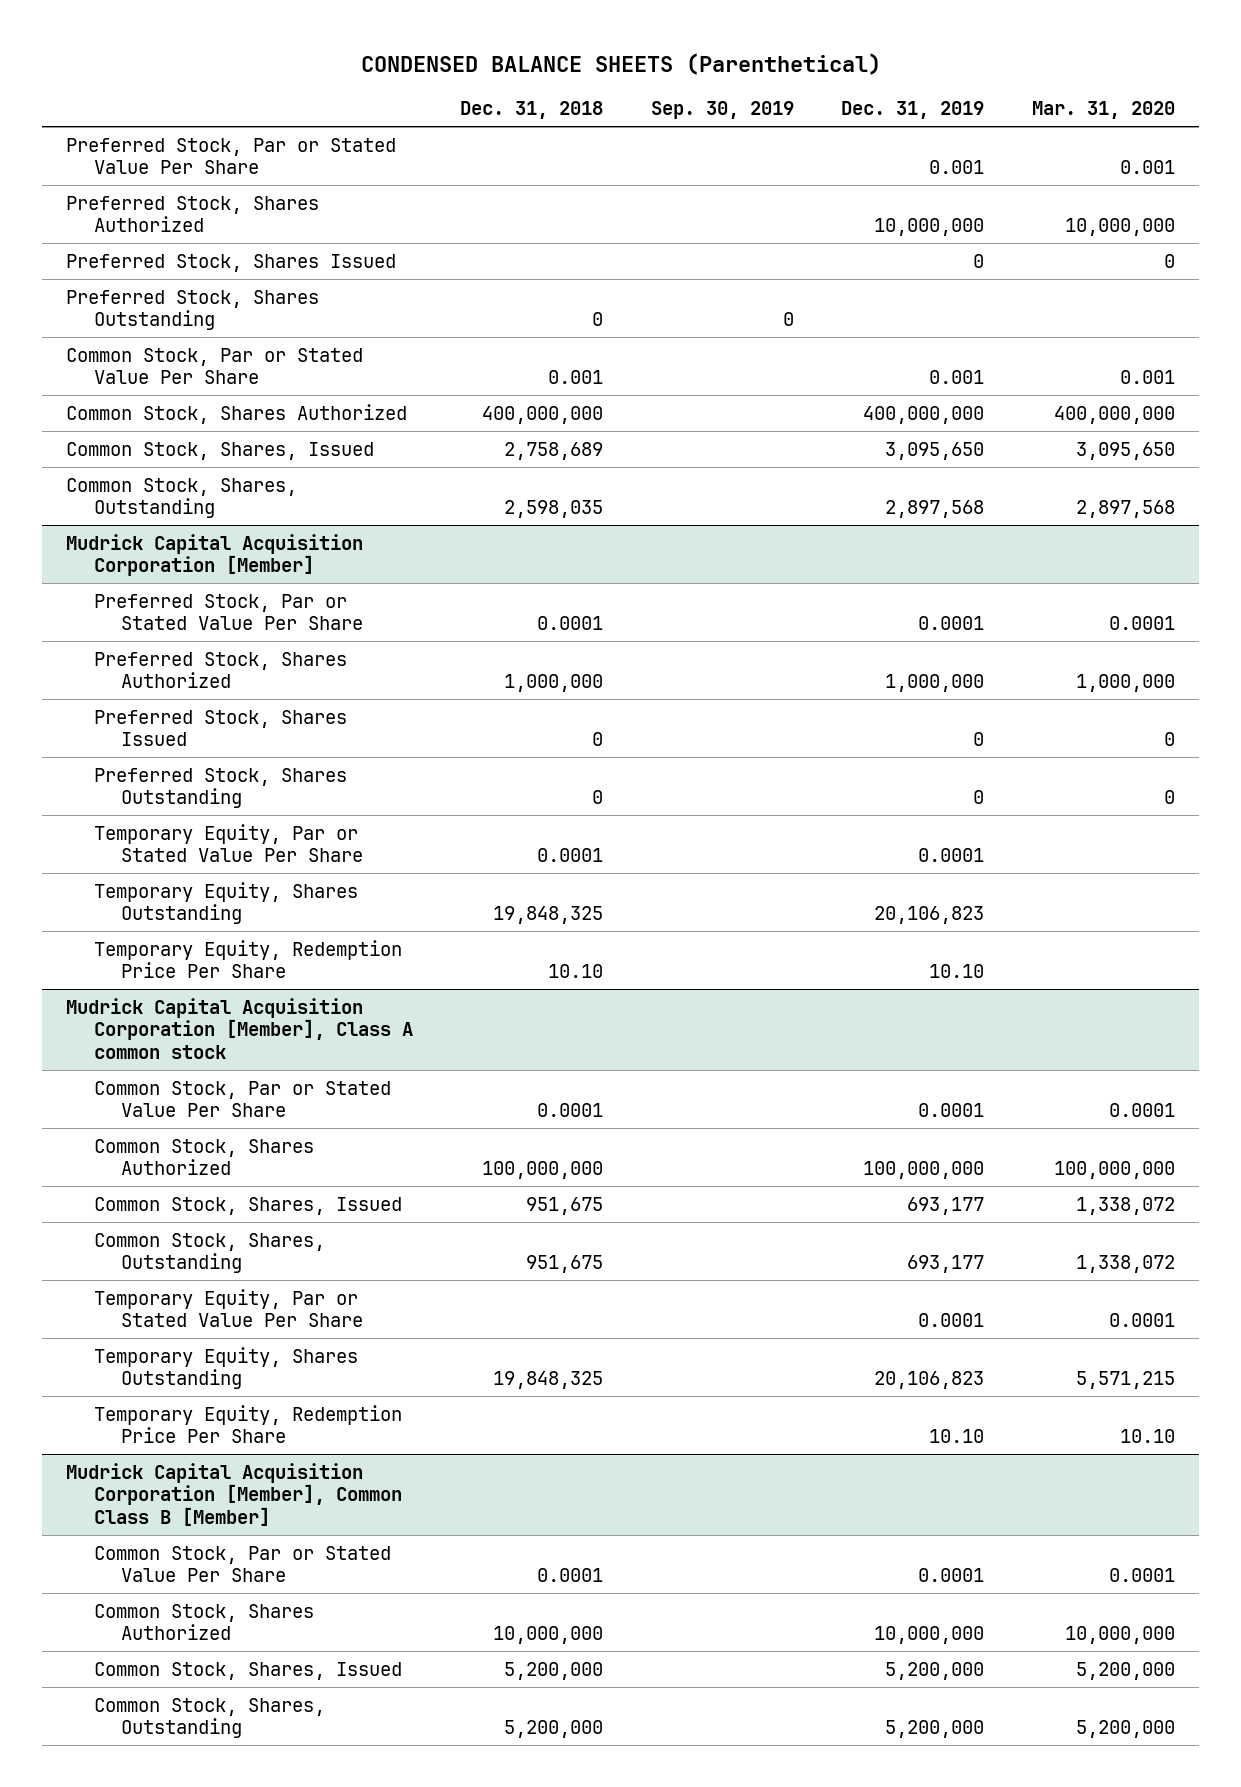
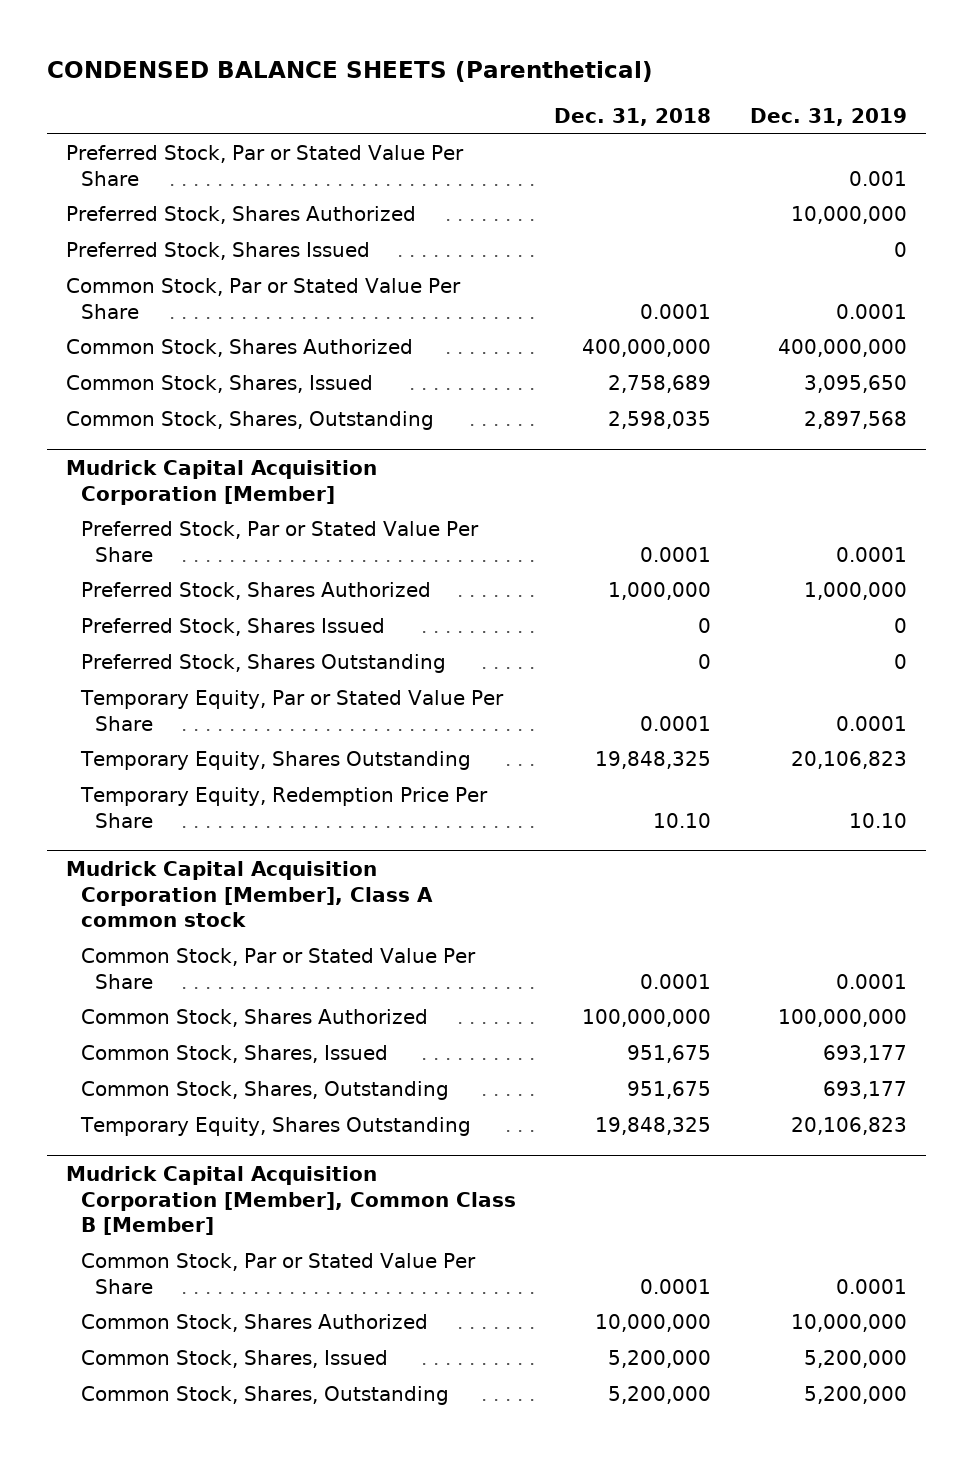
[650,101,794,120] Sep. 30, 2019 -> none
[1031,101,1175,120] Mar. 31, 2020 -> none
[66,289,320,331] Preferred Stock, Shares Outstanding -> none
[548,370,604,385] 0.001 -> [640,303,712,319] 0.0001
[929,370,985,385] 0.001 -> [836,303,908,319] 0.0001
[93,1288,363,1328] Temporary Equity, Par or Stated Value Per Share -> none
[93,1404,402,1444] Temporary Equity, Redemption Price Per Share -> none

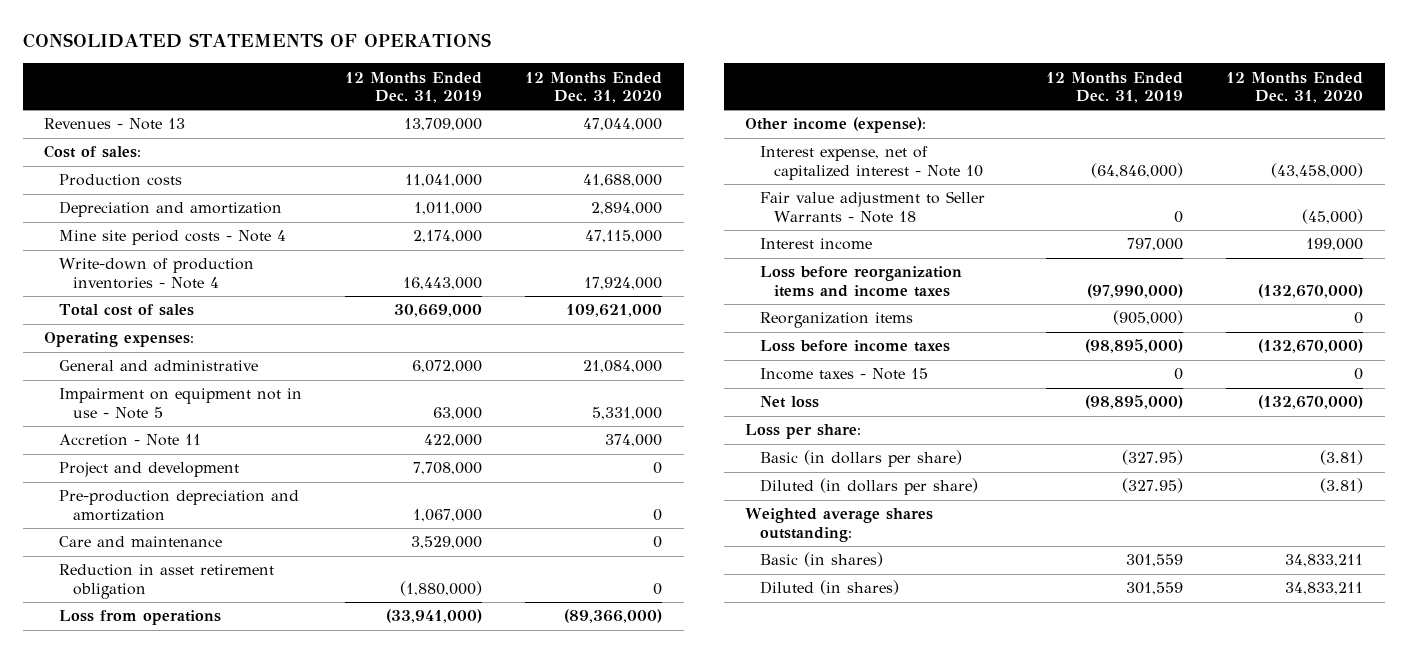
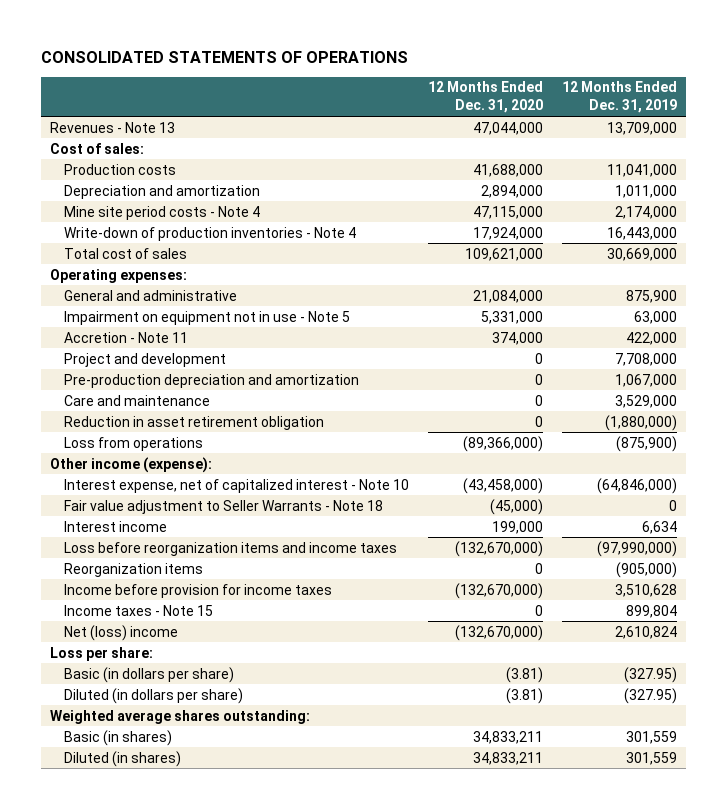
[412,360,483,374] 6,072,000 -> [625,289,677,303] 875,900
[386,609,483,624] (33,941,000) -> [615,435,677,452] (875,900)
[1126,238,1183,252] 797,000 -> [641,520,677,534] 6,634
[759,340,950,353] Loss before income taxes -> [63,583,332,598] Income before provision for income taxes
[1084,339,1183,354] (98,895,000) -> [614,583,677,597] 3,510,628
[1173,368,1183,381] 0 -> [625,604,677,618] 899,804
[759,396,819,409] Net loss -> [63,624,178,641] Net (loss) income
[1084,395,1183,410] (98,895,000) -> [614,625,677,639] 2,610,824

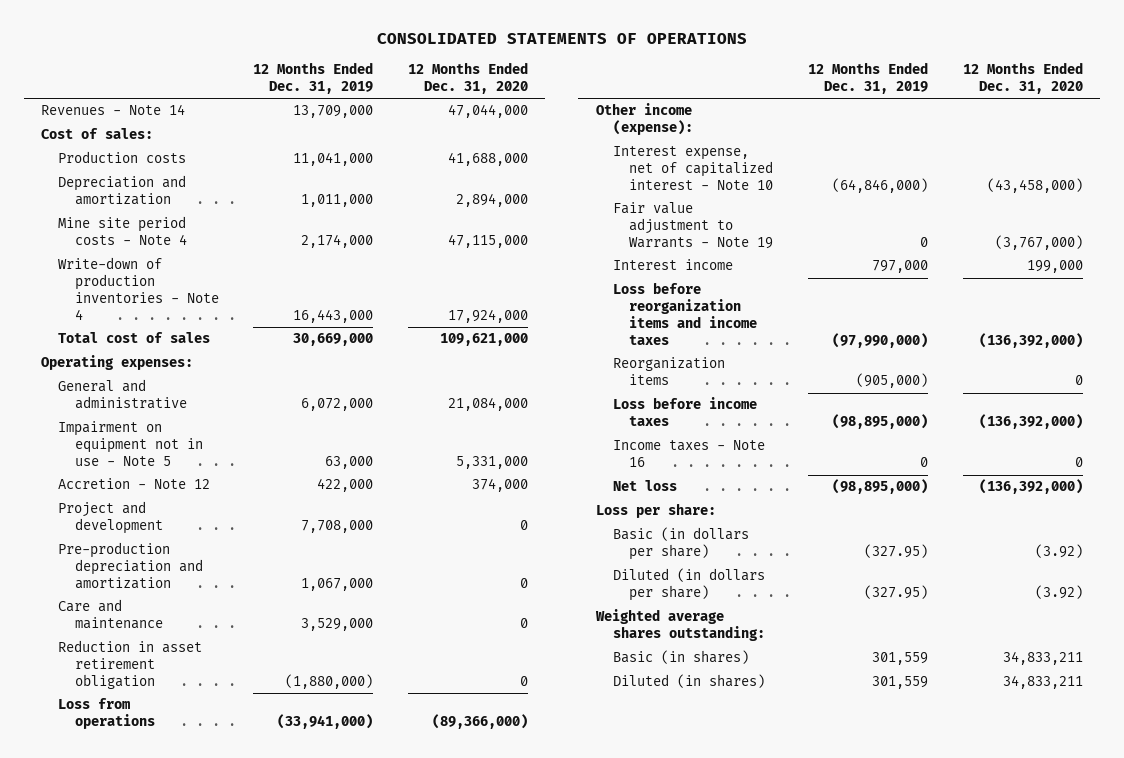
[50,121,176,133] Revenues - Note 13 -> [41,104,186,116] Revenues - Note 14
[625,289,677,303] 875,900 -> [301,398,374,412] 6,072,000
[63,331,188,343] Accretion - Note 11 -> [57,478,210,490] Accretion - Note 12
[615,435,677,452] (875,900) -> [277,714,374,730] (33,941,000)
[63,499,383,514] Fair value adjustment to Seller Warrants - Note 18 -> [612,202,774,250] Fair value adjustment to Warrants - Note 19
[489,498,543,515] (45,000) -> [994,235,1083,251] (3,767,000)
[641,520,677,534] 6,634 -> [872,260,929,274] 797,000
[454,540,543,557] (132,670,000) -> [978,333,1083,349] (136,392,000)
[63,583,332,598] Income before provision for income taxes -> [612,397,757,427] Loss before income taxes
[454,582,543,599] (132,670,000) -> [978,414,1083,430] (136,392,000)
[614,583,677,597] 3,510,628 -> [832,414,929,430] (98,895,000)
[63,604,213,616] Income taxes - Note 15 -> [612,440,765,468] Income taxes - Note 16
[625,604,677,618] 899,804 -> [920,457,929,468] 0
[63,624,178,641] Net (loss) income -> [612,480,677,492] Net loss
[454,624,543,641] (132,670,000) -> [978,479,1083,495] (136,392,000)
[614,625,677,639] 2,610,824 -> [832,479,929,495] (98,895,000)
[505,666,543,683] (3.81) -> [1034,544,1083,559] (3.92)
[505,687,543,704] (3.81) -> [1034,585,1083,600] (3.92)

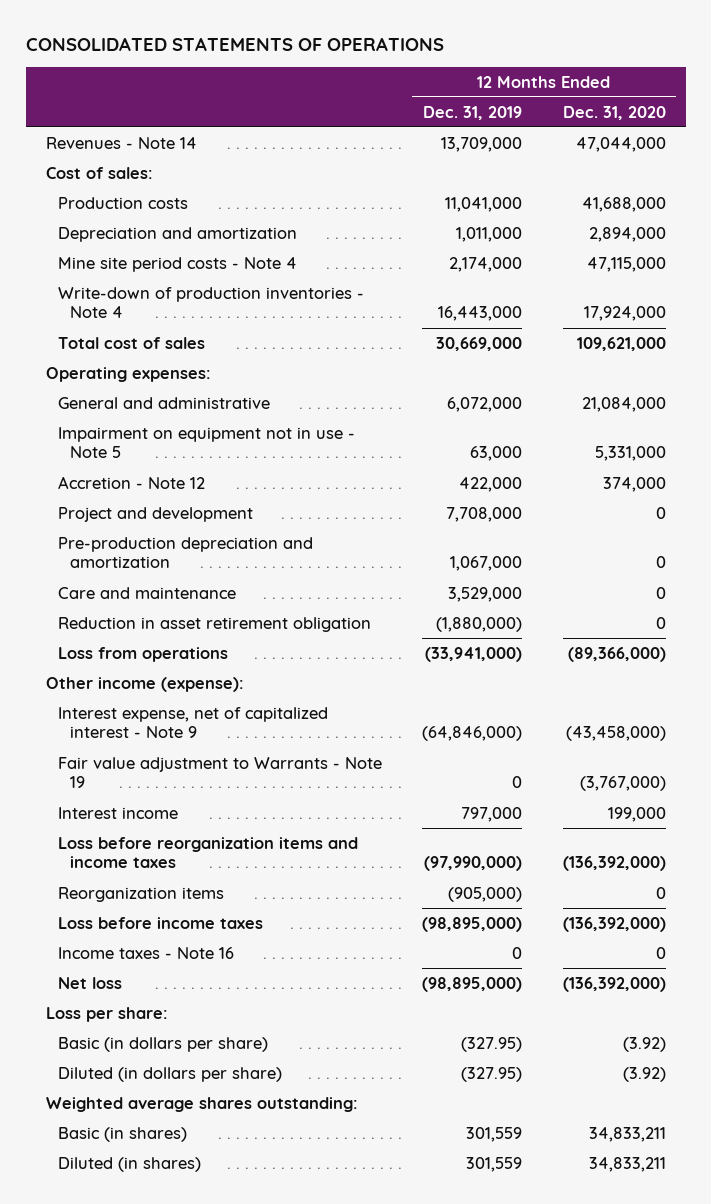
[612,146,774,191] Interest expense, net of capitalized interest - Note 10 -> [58,706,329,739] Interest expense, net of capitalized interest - Note 9

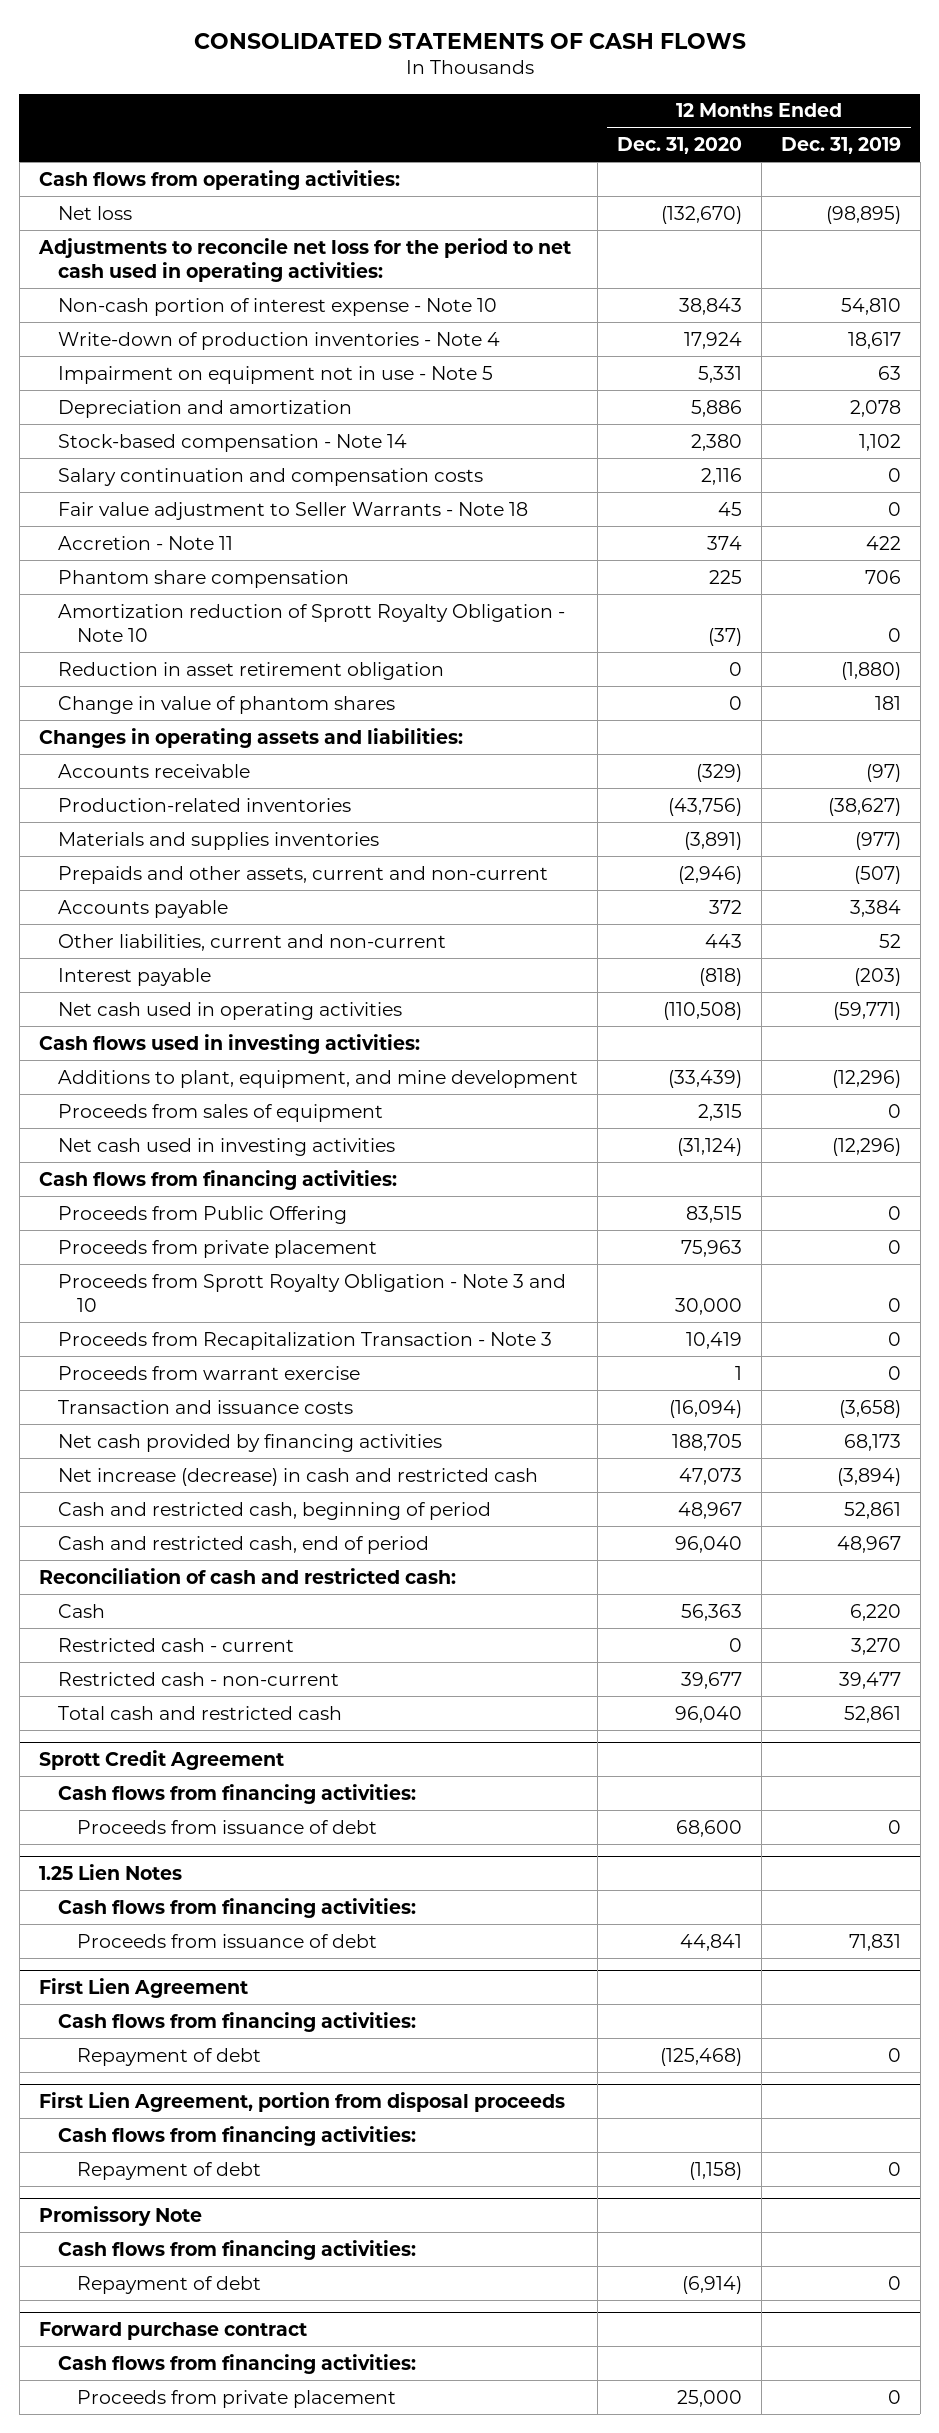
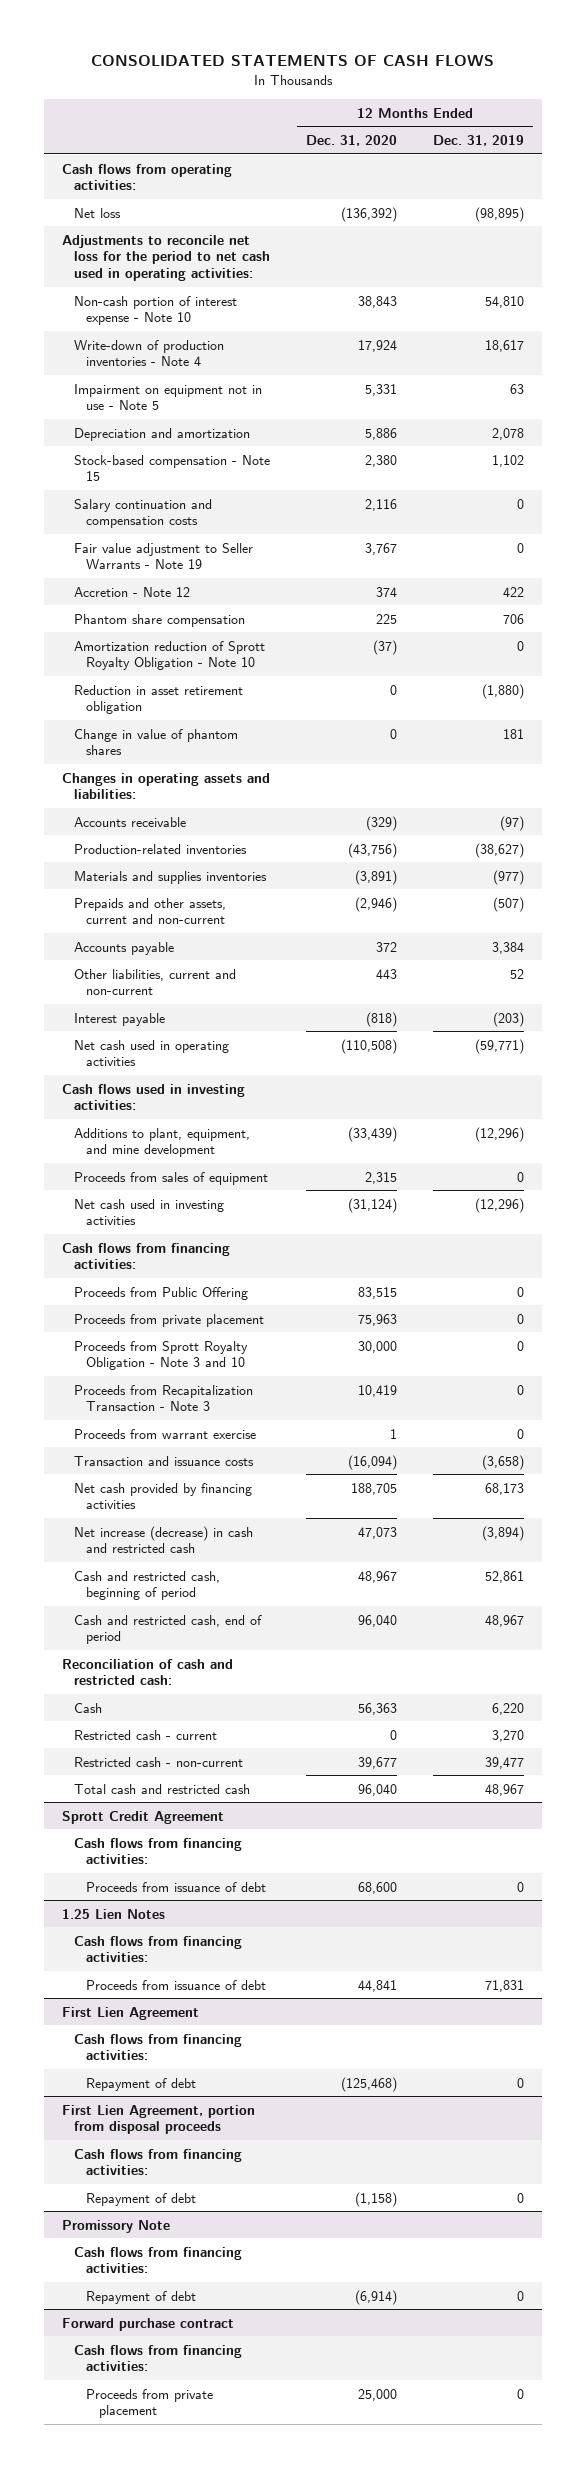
[660,205,742,224] (132,670) -> [340,206,397,222] (136,392)
[57,433,407,452] Stock-based compensation - Note 14 -> [74,454,271,482] Stock-based compensation - Note 15
[57,501,528,520] Fair value adjustment to Seller Warrants - Note 18 -> [74,542,254,570] Fair value adjustment to Seller Warrants - Note 19
[717,501,742,516] 45 -> [364,542,397,555] 3,767
[57,535,233,550] Accretion - Note 11 -> [74,586,191,597] Accretion - Note 12
[843,1705,901,1723] 52,861 -> [484,1783,524,1796] 48,967

